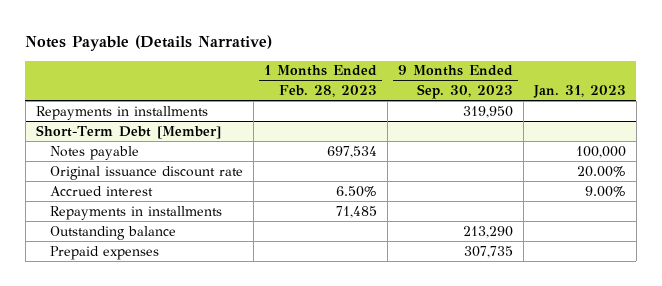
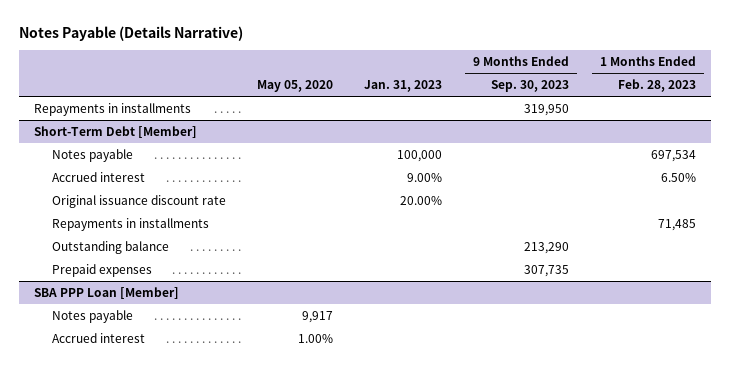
none -> [256,80,333,93] May 05, 2020
[50,165,244,180] Original issuance discount rate -> [51,195,226,209] Original issuance discount rate
none -> [34,287,180,300] SBA PPP Loan [Member]
none -> [51,310,133,324] Notes payable
none -> [51,333,145,344] Accrued interest

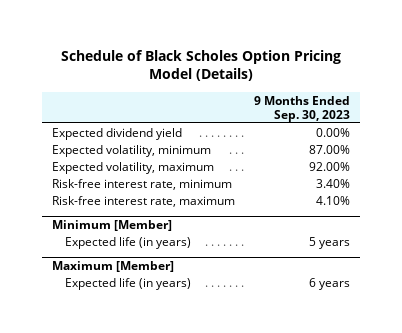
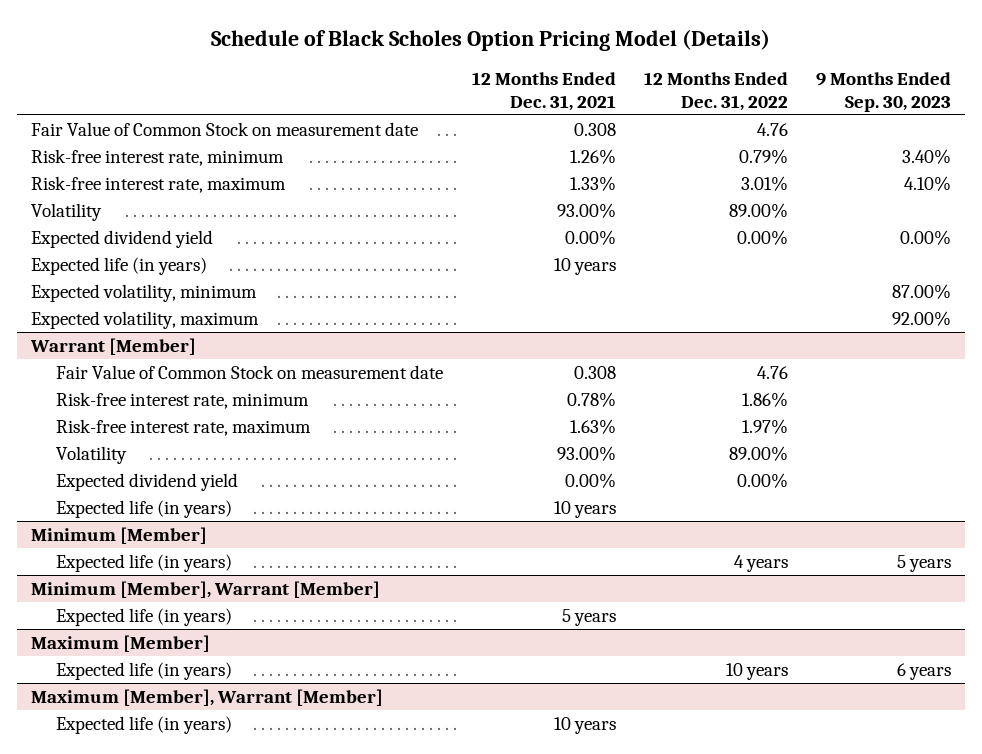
none -> [471,72,616,111] 12 Months Ended Dec. 31, 2021
none -> [643,72,788,111] 12 Months Ended Dec. 31, 2022
none -> [31,122,419,137] Fair Value of Common Stock on measurement date
[51,178,232,190] Risk-free interest rate, minimum -> [31,149,285,167] Risk-free interest rate, minimum
[51,195,235,207] Risk-free interest rate, maximum -> [31,176,287,194] Risk-free interest rate, maximum
none -> [31,203,103,222] Volatility
none -> [31,257,208,276] Expected life (in years)
none -> [30,338,197,356] Warrant [Member]
none -> [56,365,444,380] Fair Value of Common Stock on measurement date
none -> [56,392,310,410] Risk-free interest rate, minimum
none -> [56,419,312,437] Risk-free interest rate, maximum
none -> [56,446,128,465] Volatility
none -> [56,473,239,492] Expected dividend yield
none -> [56,500,233,519] Expected life (in years)
none -> [31,581,381,599] Minimum [Member], Warrant [Member]
none -> [56,608,233,627] Expected life (in years)
none -> [31,689,384,707] Maximum [Member], Warrant [Member]
none -> [56,716,233,735] Expected life (in years)

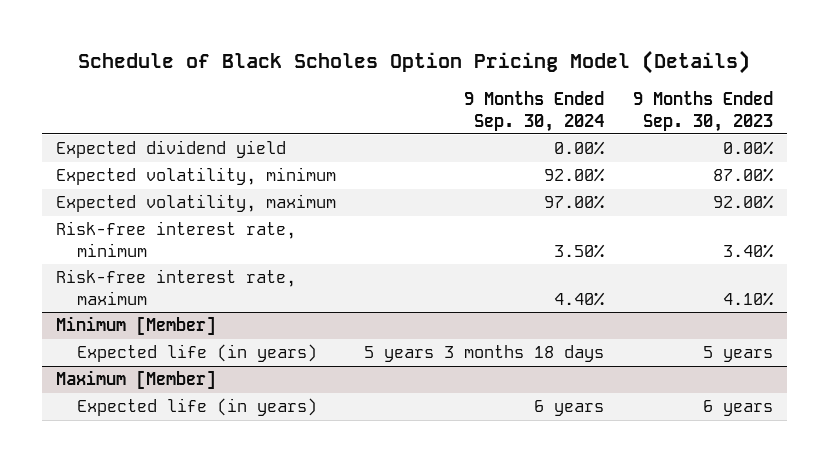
[471,72,616,111] 12 Months Ended Dec. 31, 2021 -> none
[643,72,788,111] 12 Months Ended Dec. 31, 2022 -> none
none -> [464,90,605,132] 9 Months Ended Sep. 30, 2024
[31,122,419,137] Fair Value of Common Stock on measurement date -> none
[31,203,103,222] Volatility -> none
[31,257,208,276] Expected life (in years) -> none
[30,338,197,356] Warrant [Member] -> none
[56,365,444,380] Fair Value of Common Stock on measurement date -> none
[56,392,310,410] Risk-free interest rate, minimum -> none
[56,419,312,437] Risk-free interest rate, maximum -> none
[56,446,128,465] Volatility -> none
[56,473,239,492] Expected dividend yield -> none
[56,500,233,519] Expected life (in years) -> none
[31,149,285,167] Risk-free interest rate, minimum -> [55,221,296,258] Risk-free interest rate, minimum
[31,176,287,194] Risk-free interest rate, maximum -> [55,269,296,306] Risk-free interest rate, maximum
[31,581,381,599] Minimum [Member], Warrant [Member] -> none
[56,608,233,627] Expected life (in years) -> none
[31,689,384,707] Maximum [Member], Warrant [Member] -> none
[56,716,233,735] Expected life (in years) -> none

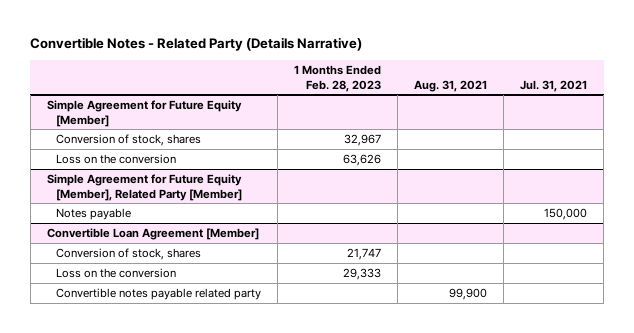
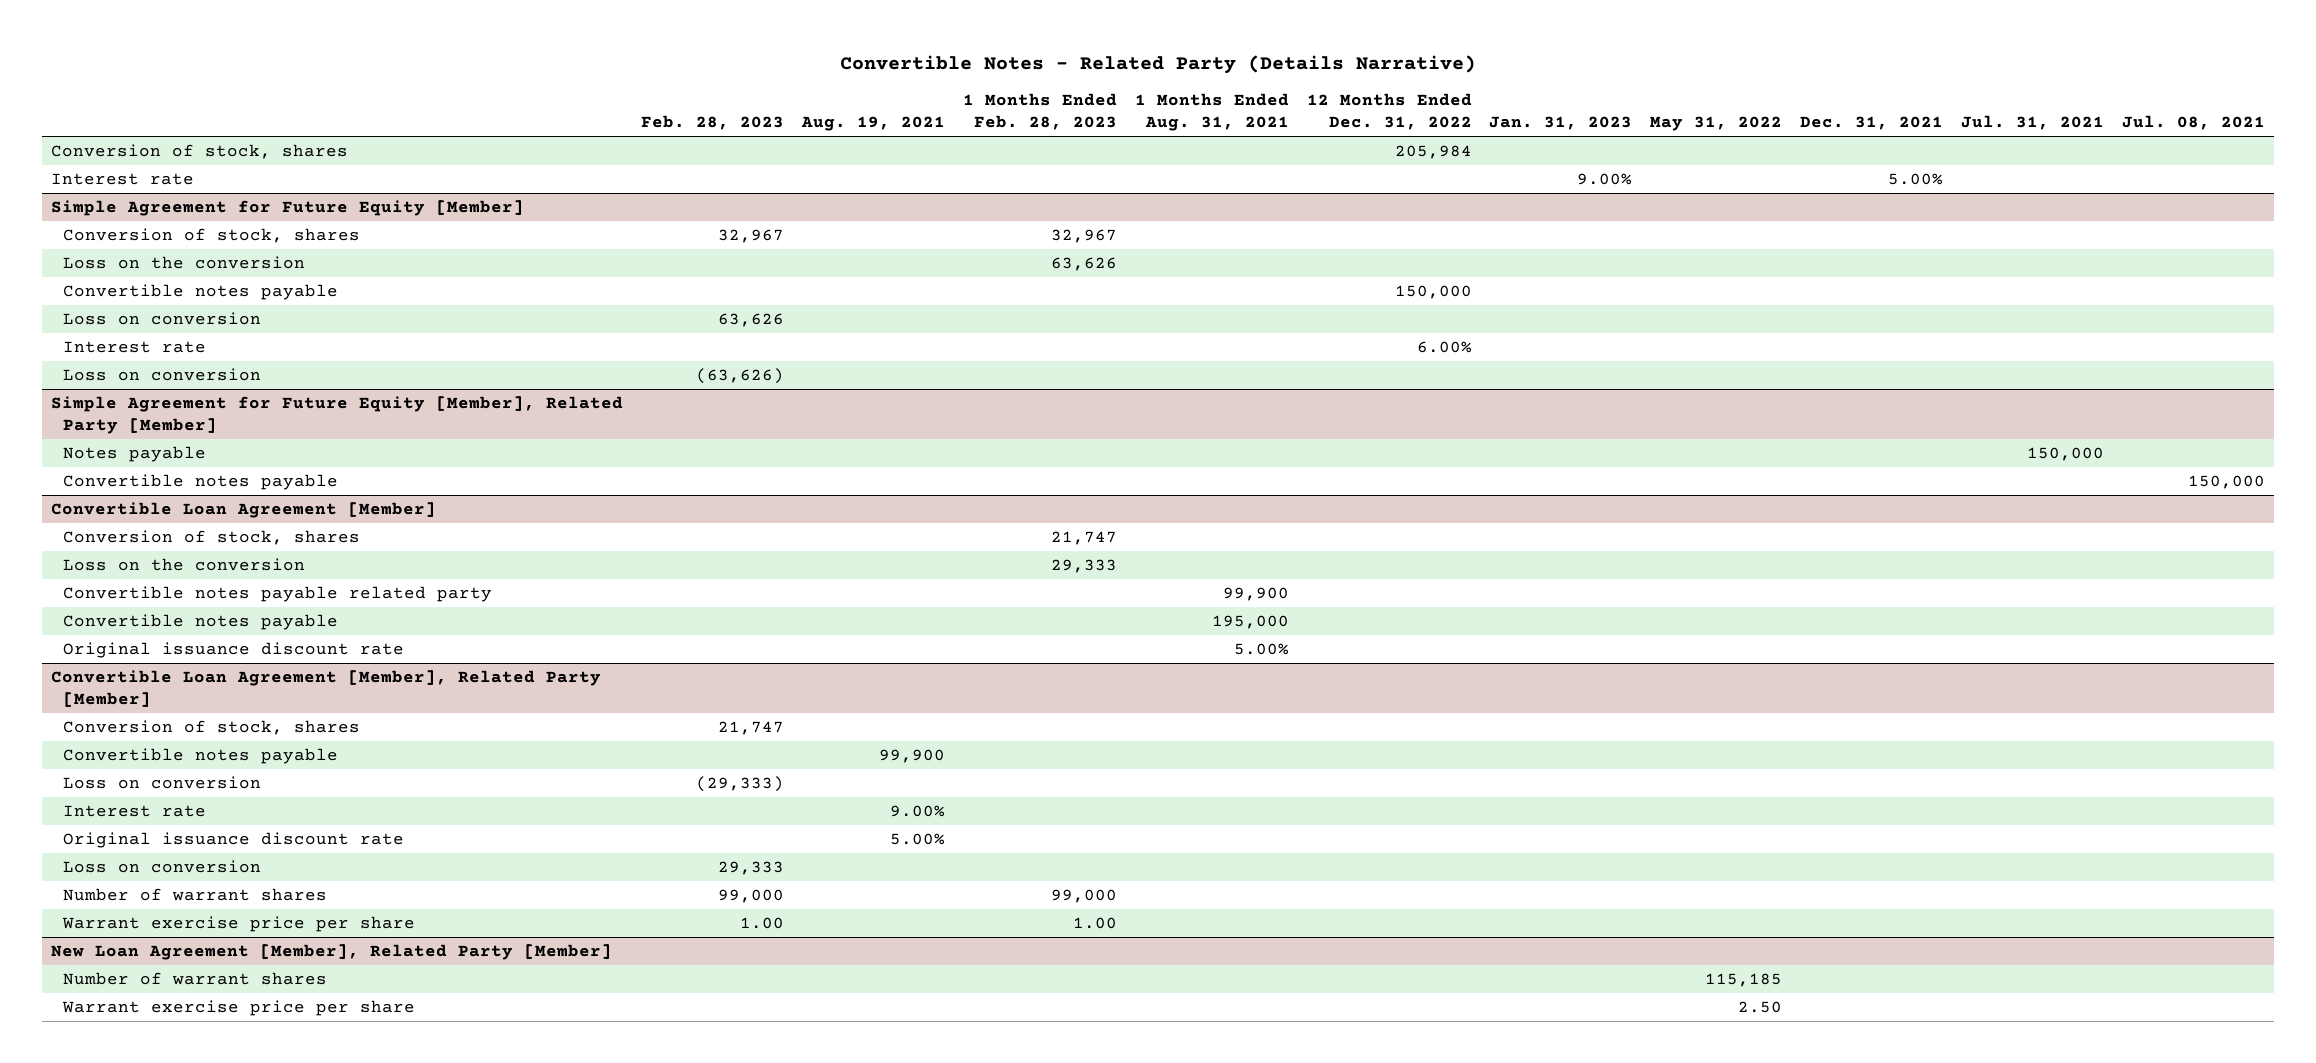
[414,79,488,92] Aug. 31, 2021 -> none
none -> [640,115,784,131] Feb. 28, 2023
none -> [800,116,945,132] Aug. 19, 2021
none -> [1134,93,1289,132] 1 Months Ended Aug. 31, 2021
none -> [1306,93,1472,131] 12 Months Ended Dec. 31, 2022
none -> [1489,116,1633,131] Jan. 31, 2023
none -> [1650,116,1783,132] May 31, 2022
none -> [1800,116,1944,131] Dec. 31, 2021
none -> [2122,115,2266,131] Jul. 08, 2021
none -> [50,143,348,159] Conversion of stock, shares
none -> [50,172,194,185] Interest rate
none -> [63,283,339,300] Convertible notes payable
none -> [63,311,262,325] Loss on conversion
none -> [63,340,207,353] Interest rate
none -> [63,367,262,381] Loss on conversion
none -> [63,473,339,490] Convertible notes payable
none -> [63,613,339,630] Convertible notes payable
none -> [63,641,405,658] Original issuance discount rate
none -> [50,669,601,708] Convertible Loan Agreement [Member], Related Party [Member]
none -> [63,719,361,735] Conversion of stock, shares
none -> [63,747,339,764] Convertible notes payable
none -> [63,775,262,789] Loss on conversion
none -> [63,804,207,817] Interest rate
none -> [63,831,405,848] Original issuance discount rate
none -> [63,859,262,873] Loss on conversion
none -> [63,887,328,901] Number of warrant shares
none -> [62,915,416,932] Warrant exercise price per share
none -> [50,943,612,960] New Loan Agreement [Member], Related Party [Member]
none -> [63,971,328,985] Number of warrant shares
none -> [62,999,416,1016] Warrant exercise price per share

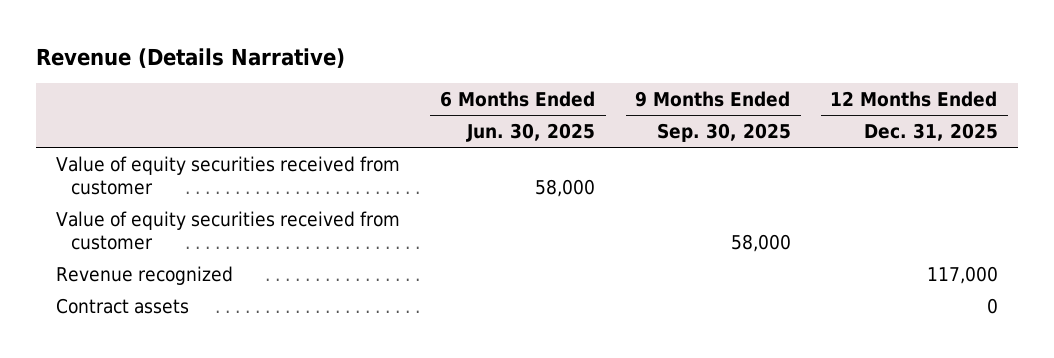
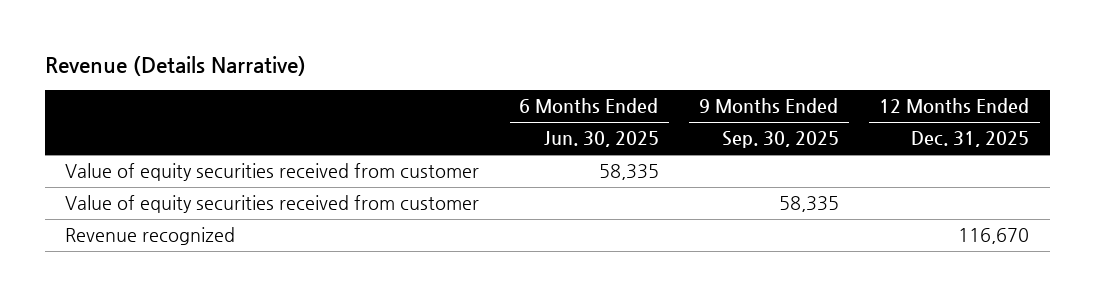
[56,297,190,314] Contract assets -> none
[535,179,596,198] 58,000 -> [598,164,659,181] 58,335
[730,234,791,253] 58,000 -> [778,196,839,213] 58,335
[926,265,998,284] 117,000 -> [958,228,1030,245] 116,670

